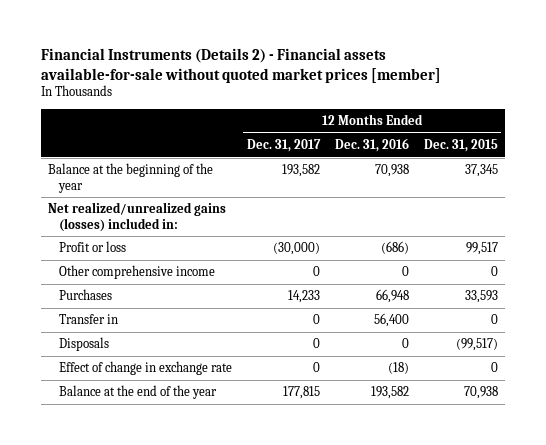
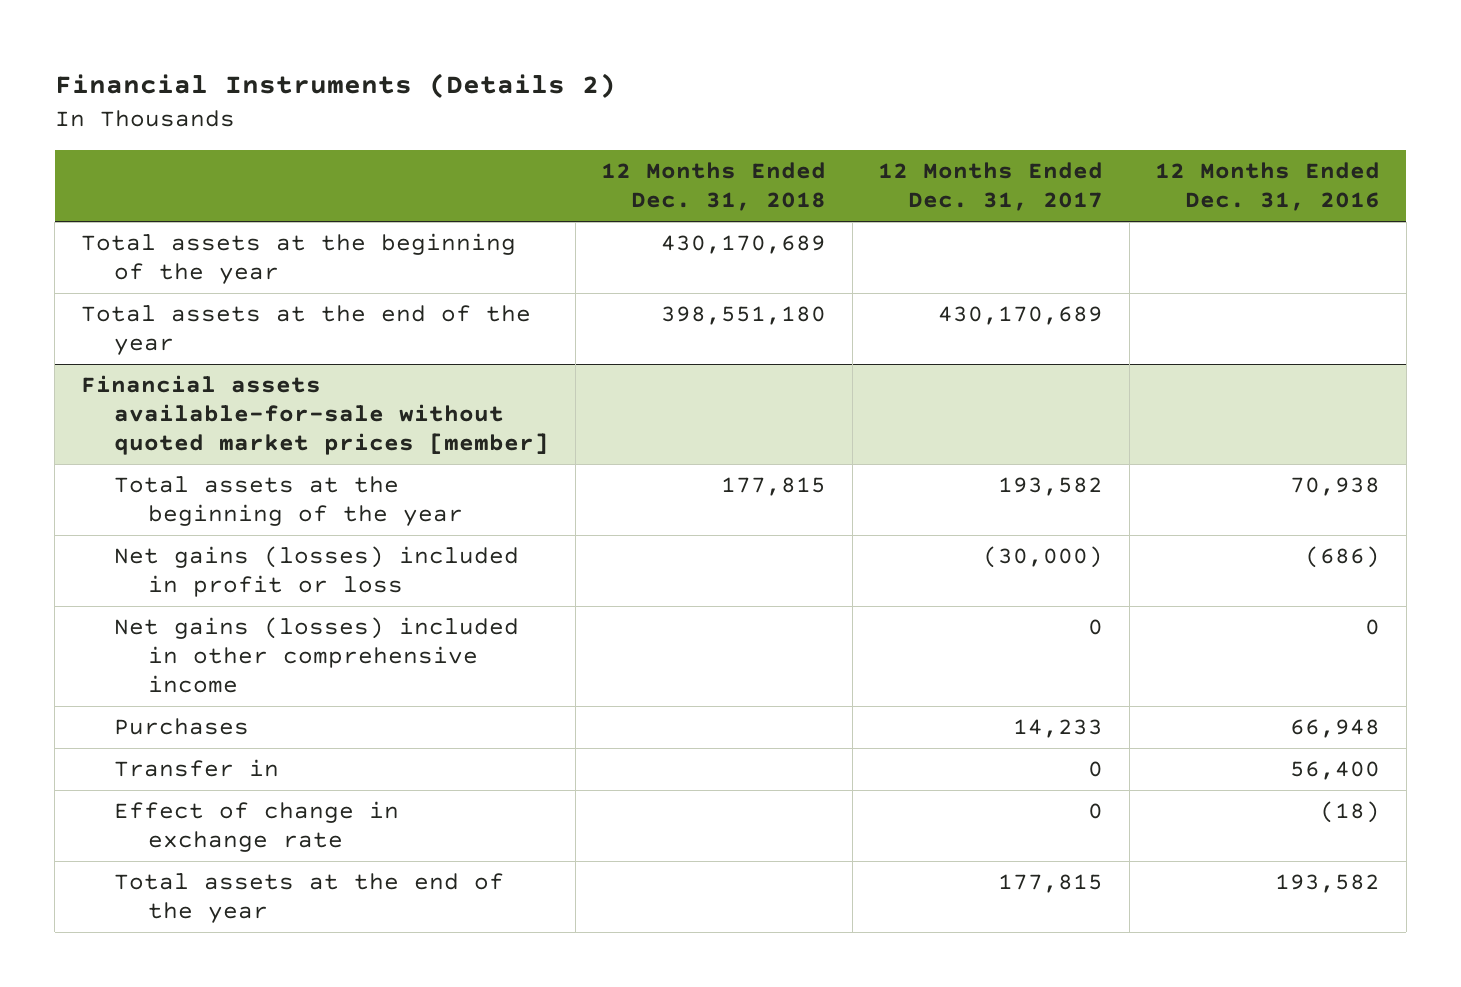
[40,48,441,83] Financial Instruments (Details 2) - Financial assets available-for-sale without quoted market prices [member] -> [54,72,616,98] Financial Instruments (Details 2)
[423,138,498,152] Dec. 31, 2015 -> none
none -> [601,162,827,212] 12 Months Ended Dec. 31, 2018
[48,202,227,232] Net realized/unrealized gains (losses) included in: -> none
none -> [80,233,516,285] Total assets at the beginning of the year
none -> [80,305,531,356] Total assets at the end of the year
none -> [80,375,550,456] Financial assets available-for-sale without quoted market prices [member]
[48,163,214,193] Balance at the beginning of the year -> [114,476,463,527] Total assets at the beginning of the year
[59,241,127,253] Profit or loss -> [114,546,520,598] Net gains (losses) included in profit or loss
[59,265,216,280] Other comprehensive income -> [114,617,520,694] Net gains (losses) included in other comprehensive income
[59,337,110,352] Disposals -> none
[59,385,218,400] Balance at the end of the year -> [114,873,505,924] Total assets at the end of the year

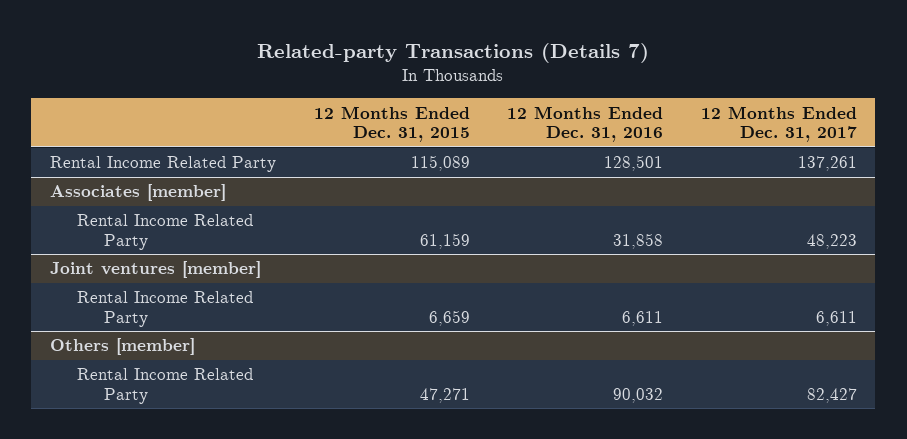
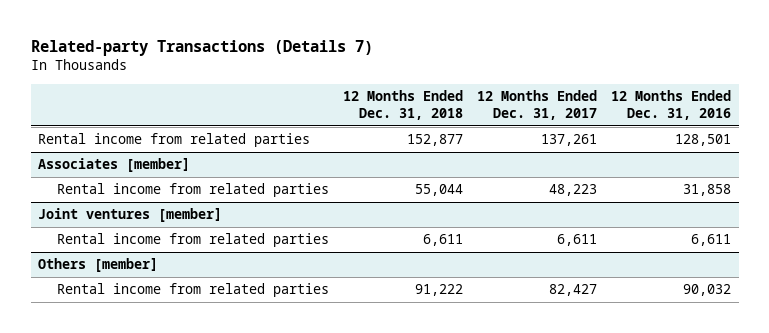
[313,105,470,143] 12 Months Ended Dec. 31, 2015 -> none
none -> [343,89,464,121] 12 Months Ended Dec. 31, 2018
[50,156,277,173] Rental Income Related Party -> [37,133,310,148] Rental income from related parties
[76,214,253,251] Rental Income Related Party -> [57,183,330,198] Rental income from related parties
[76,291,253,328] Rental Income Related Party -> [57,233,330,248] Rental income from related parties
[76,368,253,405] Rental Income Related Party -> [57,283,330,298] Rental income from related parties

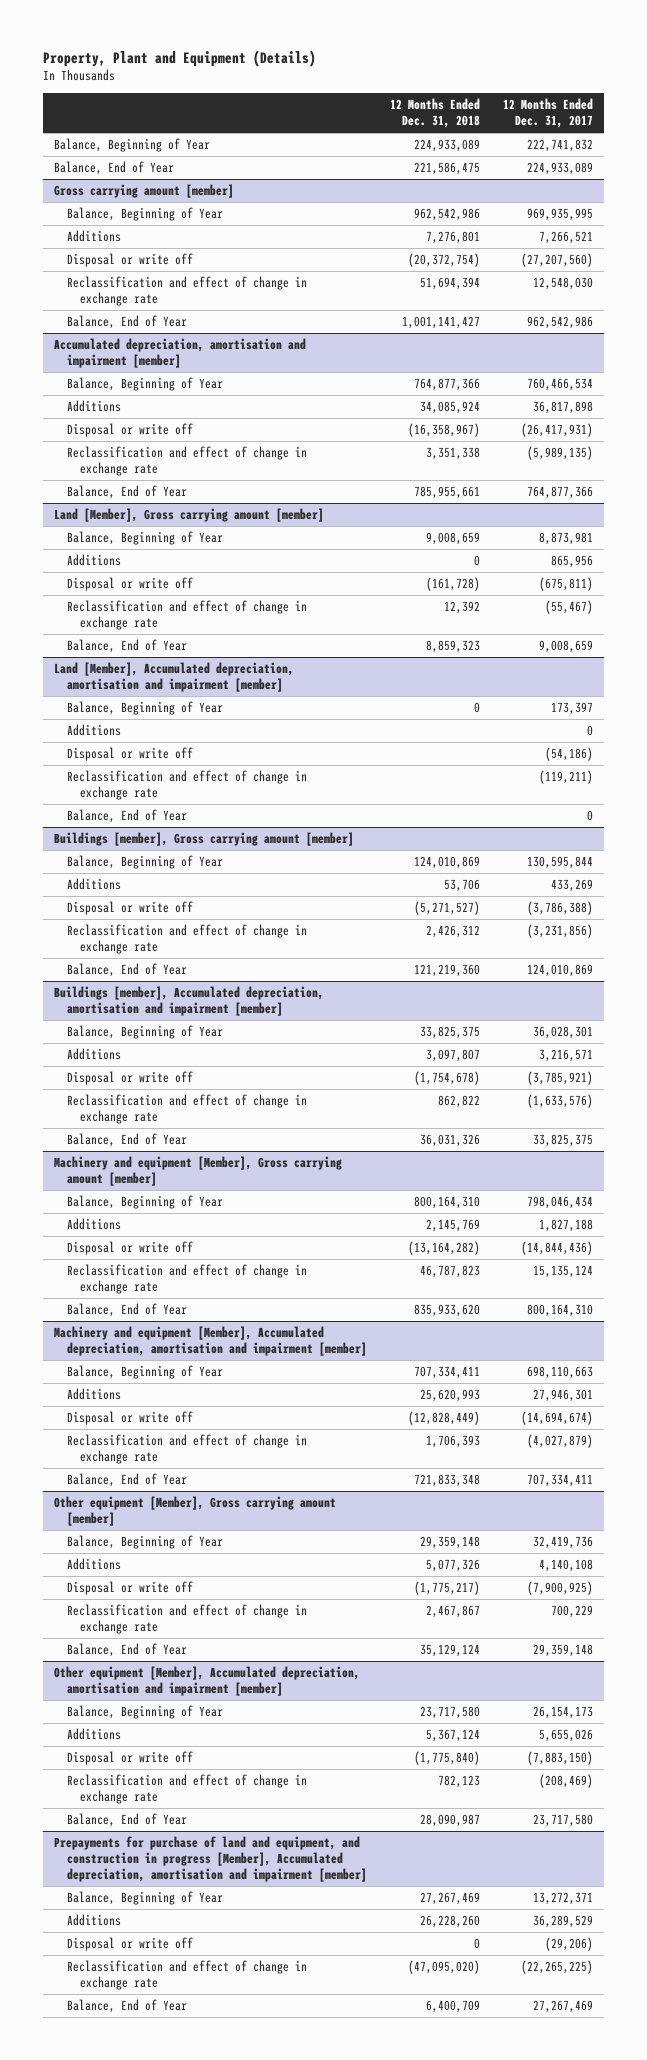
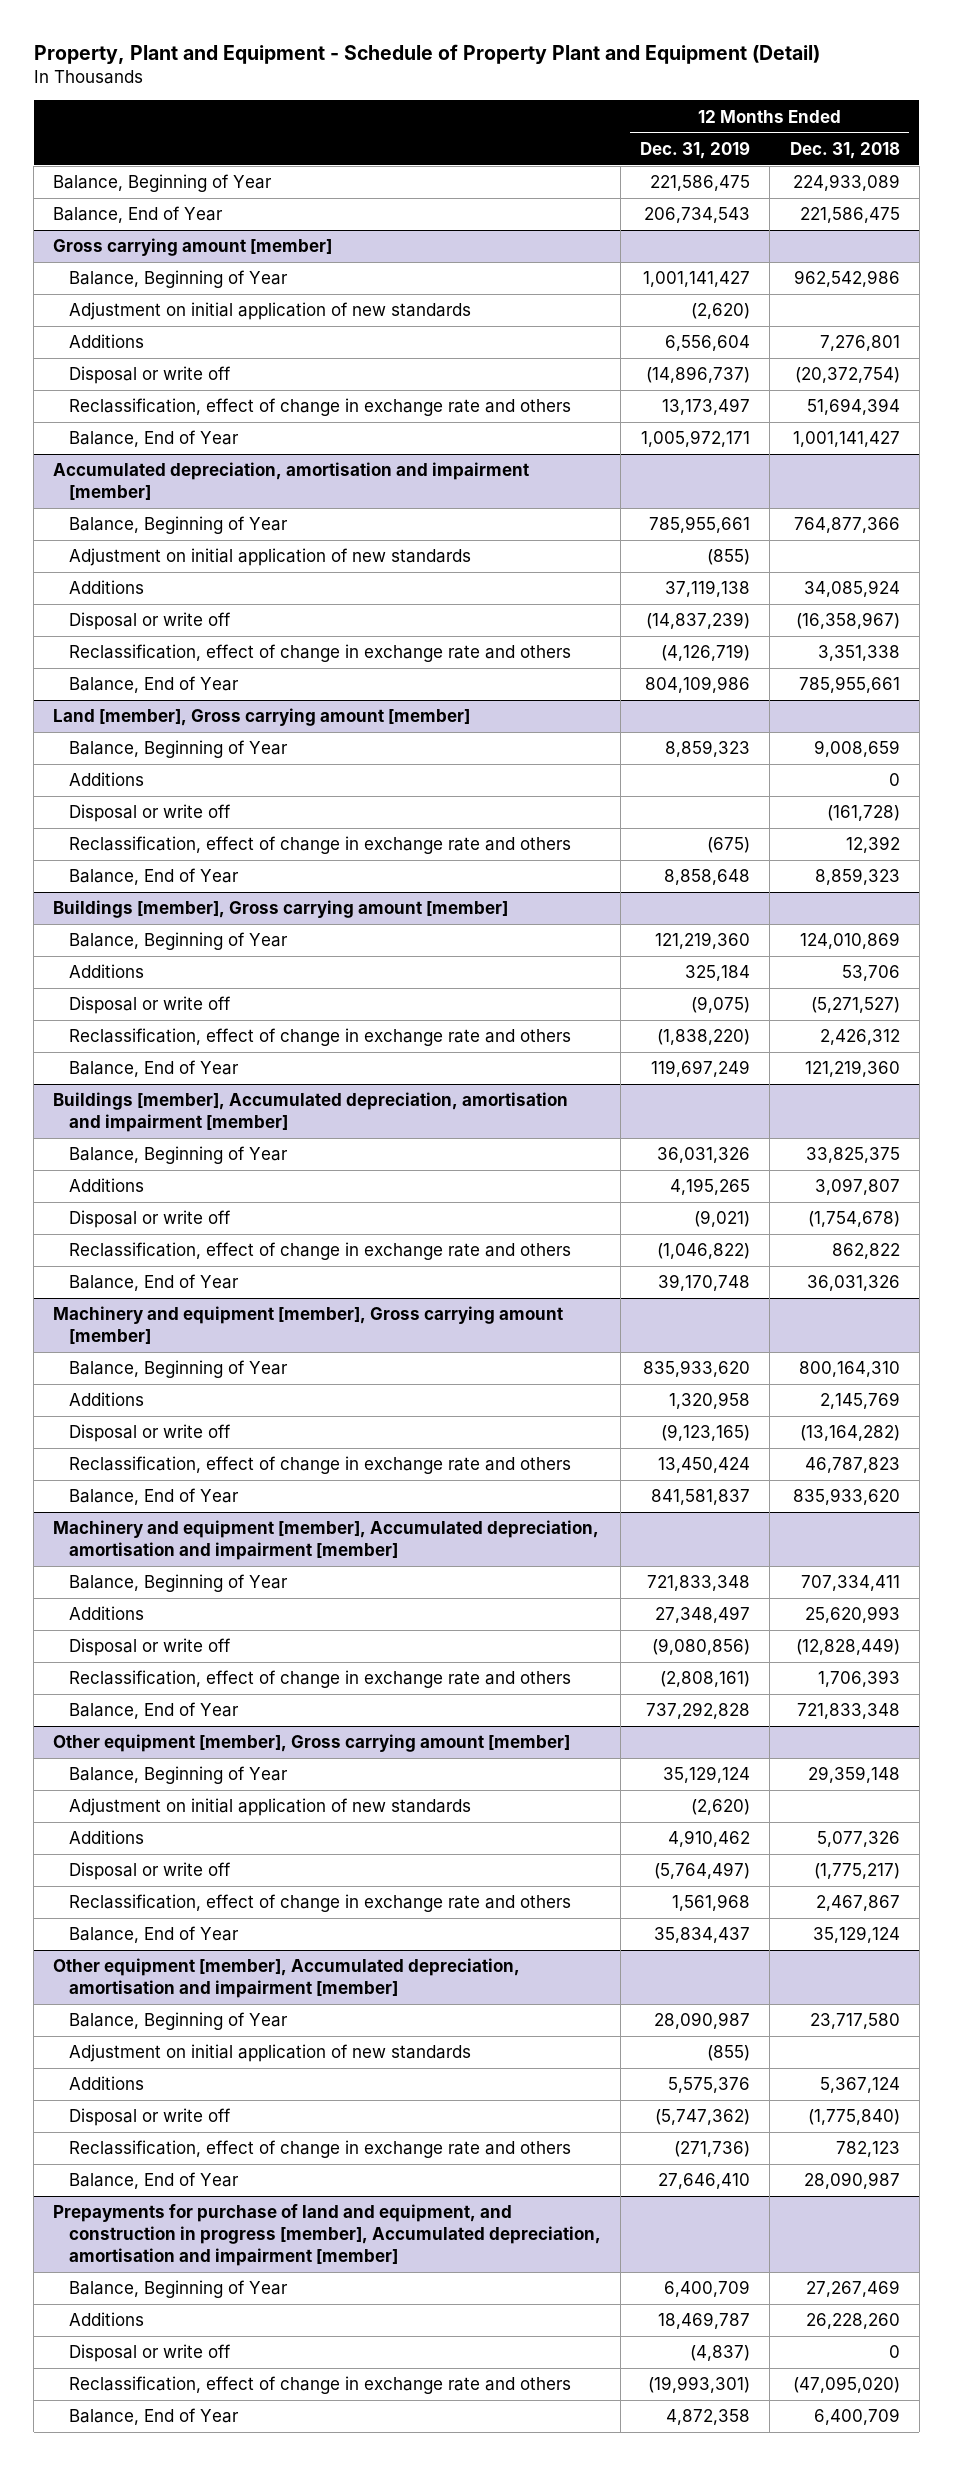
[42,49,316,67] Property, Plant and Equipment (Details) -> [33,44,820,65] Property, Plant and Equipment - Schedule of Property Plant and Equipment (Detail)
[502,98,593,129] 12 Months Ended Dec. 31, 2017 -> none
none -> [640,140,751,159] Dec. 31, 2019
none -> [68,302,471,321] Adjustment on initial application of new standards
[67,276,308,307] Reclassification and effect of change in exchange rate -> [68,398,571,417] Reclassification, effect of change in exchange rate and others
none -> [68,548,471,567] Adjustment on initial application of new standards
[67,446,308,477] Reclassification and effect of change in exchange rate -> [68,644,571,663] Reclassification, effect of change in exchange rate and others
[54,508,325,523] Land [Member], Gross carrying amount [member] -> [53,708,471,727] Land [member], Gross carrying amount [member]
[67,600,308,631] Reclassification and effect of change in exchange rate -> [68,836,571,855] Reclassification, effect of change in exchange rate and others
[54,662,295,693] Land [Member], Accumulated depreciation, amortisation and impairment [member] -> none
[67,701,224,716] Balance, Beginning of Year -> none
[67,724,122,737] Additions -> none
[67,747,194,762] Disposal or write off -> none
[67,770,308,801] Reclassification and effect of change in exchange rate -> none
[67,809,188,824] Balance, End of Year -> none
[67,924,308,955] Reclassification and effect of change in exchange rate -> [68,1028,571,1047] Reclassification, effect of change in exchange rate and others
[67,1094,308,1125] Reclassification and effect of change in exchange rate -> [68,1242,571,1261] Reclassification, effect of change in exchange rate and others
[54,1156,343,1187] Machinery and equipment [Member], Gross carrying amount [member] -> [53,1306,564,1345] Machinery and equipment [member], Gross carrying amount [member]
[67,1264,308,1295] Reclassification and effect of change in exchange rate -> [68,1456,571,1475] Reclassification, effect of change in exchange rate and others
[54,1326,368,1357] Machinery and equipment [Member], Accumulated depreciation, amortisation and impairment [member] -> [53,1520,600,1561] Machinery and equipment [member], Accumulated depreciation, amortisation and impairment [member]
[67,1434,308,1465] Reclassification and effect of change in exchange rate -> [68,1670,571,1689] Reclassification, effect of change in exchange rate and others
[54,1496,337,1527] Other equipment [Member], Gross carrying amount [member] -> [53,1734,571,1753] Other equipment [member], Gross carrying amount [member]
none -> [68,1798,471,1817] Adjustment on initial application of new standards
[67,1604,308,1635] Reclassification and effect of change in exchange rate -> [68,1894,571,1913] Reclassification, effect of change in exchange rate and others
[54,1666,361,1697] Other equipment [Member], Accumulated depreciation, amortisation and impairment [member] -> [53,1958,521,1999] Other equipment [member], Accumulated depreciation, amortisation and impairment [member]
none -> [68,2044,471,2063] Adjustment on initial application of new standards
[67,1774,308,1805] Reclassification and effect of change in exchange rate -> [68,2140,571,2159] Reclassification, effect of change in exchange rate and others
[54,1836,368,1882] Prepayments for purchase of land and equipment, and construction in progress [Member], Accumulated depreciation, amortisation and impairment [member] -> [53,2204,601,2267] Prepayments for purchase of land and equipment, and construction in progress [member], Accumulated depreciation, amortisation and impairment [member]
[67,1960,308,1991] Reclassification and effect of change in exchange rate -> [68,2376,571,2395] Reclassification, effect of change in exchange rate and others

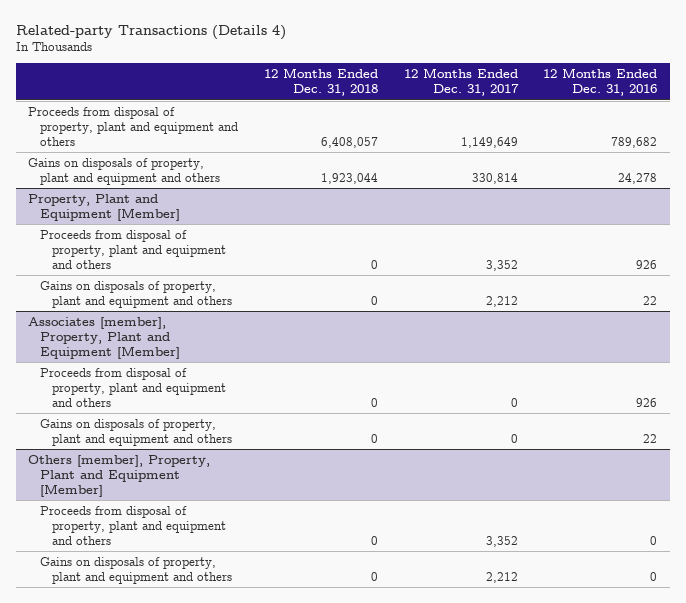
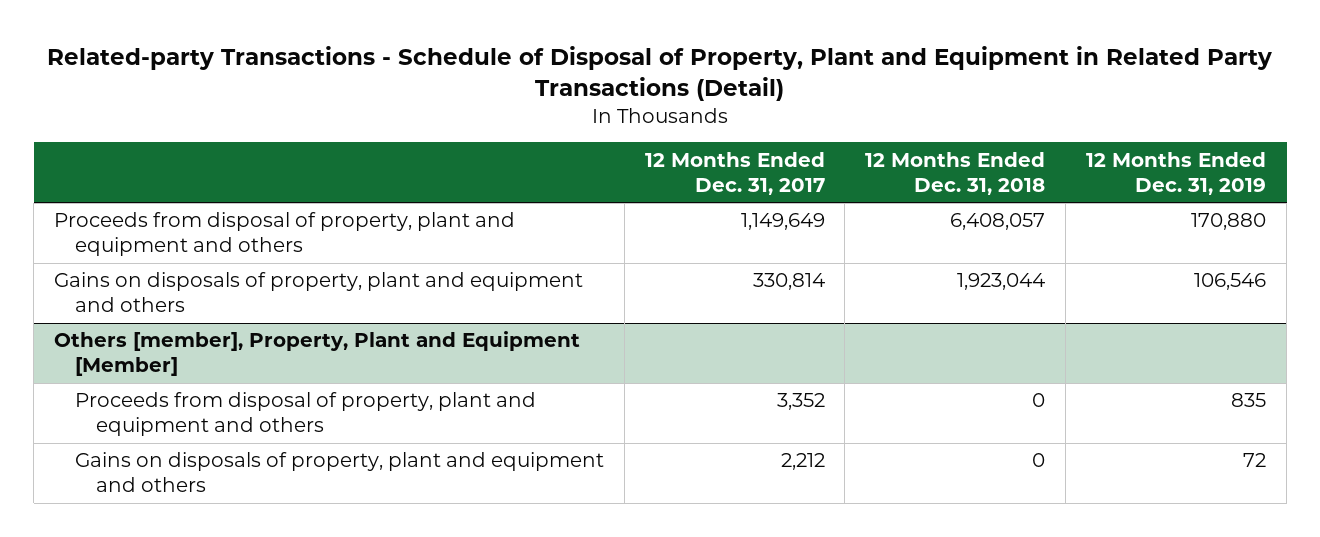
[15,24,286,40] Related-party Transactions (Details 4) -> [47,45,1273,101] Related-party Transactions - Schedule of Disposal of Property, Plant and Equipment in Related Party Transactions (Detail)
[543,68,658,97] 12 Months Ended Dec. 31, 2016 -> none
none -> [1086,151,1267,195] 12 Months Ended Dec. 31, 2019
[28,193,181,221] Property, Plant and Equipment [Member] -> none
[40,229,227,269] Proceeds from disposal of property, plant and equipment and others -> none
[40,280,233,308] Gains on disposals of property, plant and equipment and others -> none
[28,316,181,359] Associates [member], Property, Plant and Equipment [Member] -> none
[40,367,227,407] Proceeds from disposal of property, plant and equipment and others -> none
[40,418,233,446] Gains on disposals of property, plant and equipment and others -> none

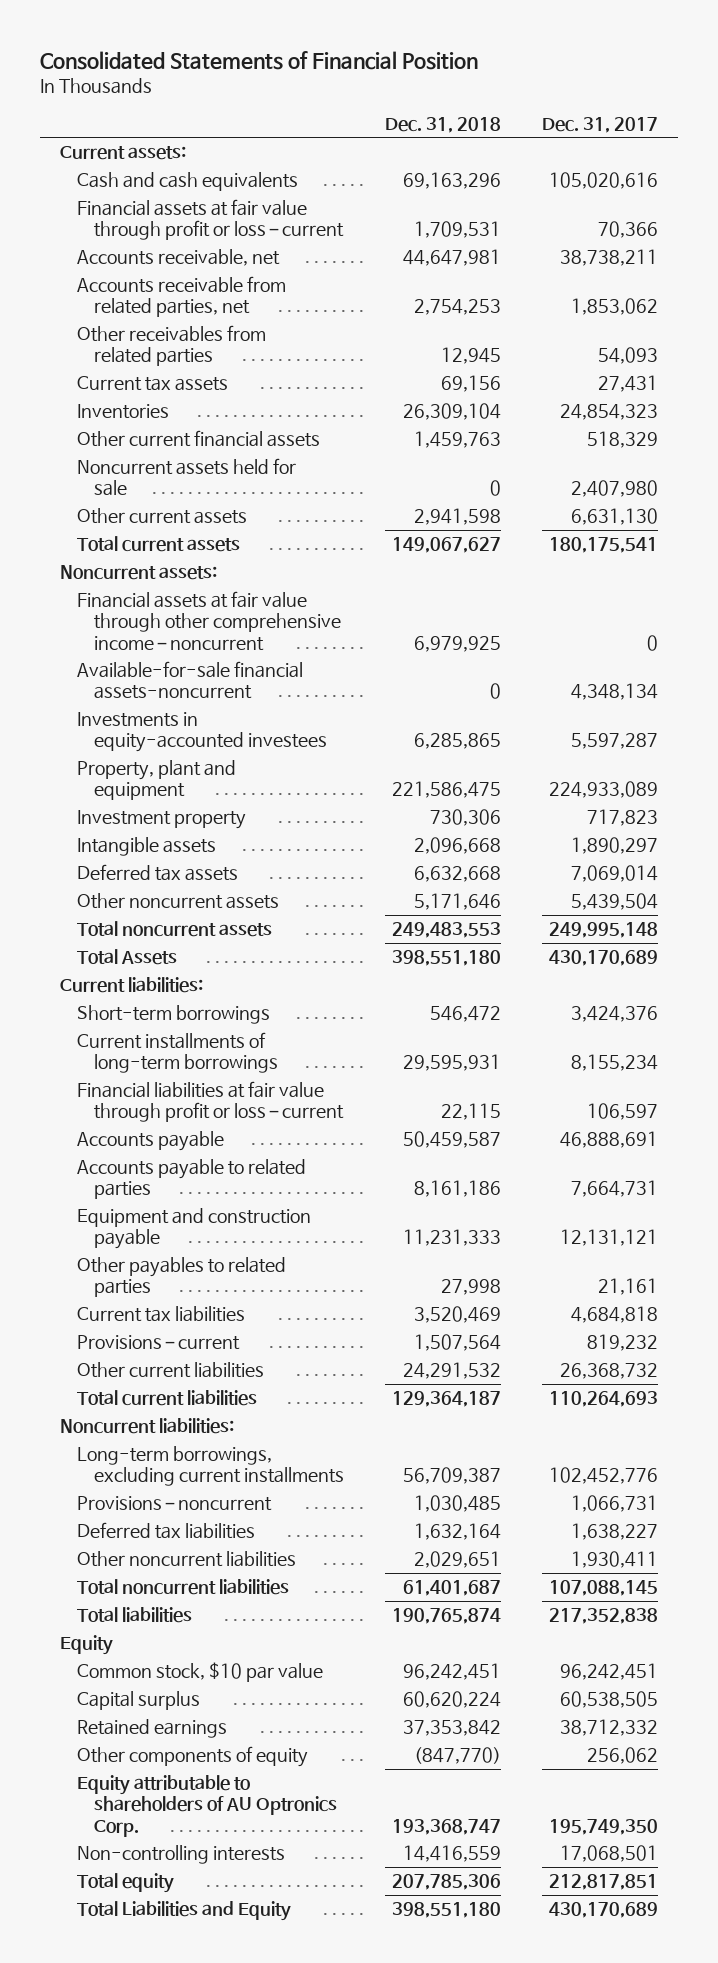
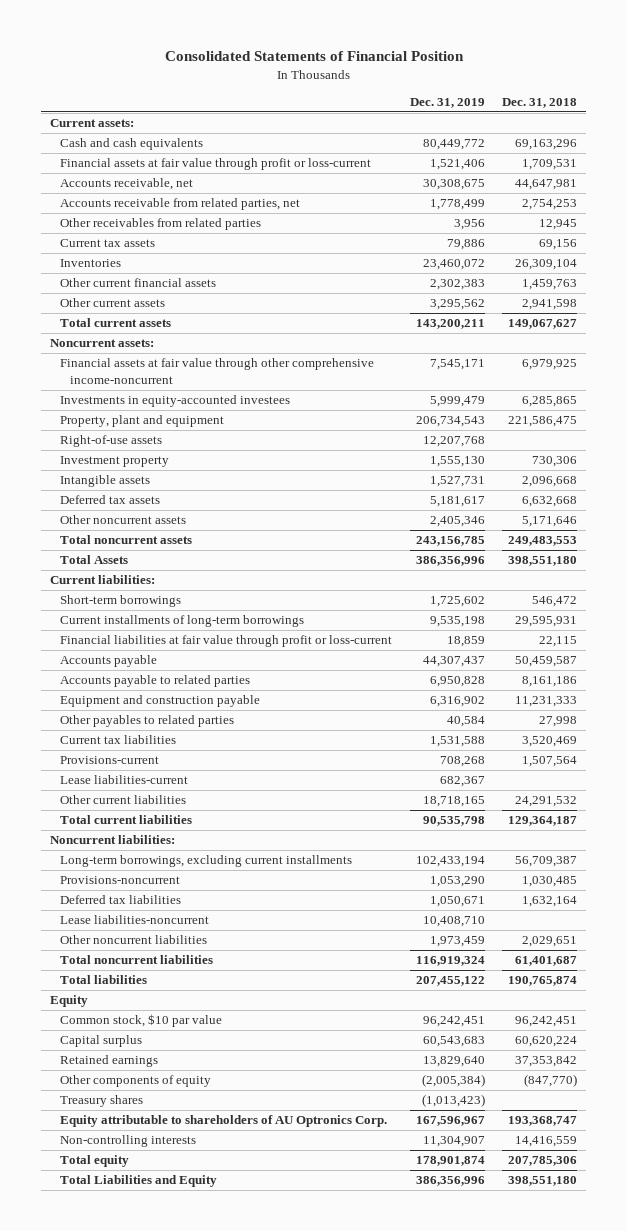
[541,116,658,133] Dec. 31, 2017 -> none
none -> [409,98,485,109] Dec. 31, 2019
[77,199,345,241] Financial assets at fair value through profit or loss－current -> [60,158,372,171] Financial assets at fair value through profit or loss-current
[77,458,297,497] Noncurrent assets held for sale -> none
[77,661,304,700] Available-for-sale financial assets-noncurrent -> none
[77,591,342,651] Financial assets at fair value through other comprehensive income－noncurrent -> [60,358,375,384] Financial assets at fair value through other comprehensive income-noncurrent
none -> [60,435,163,448] Right-of-use assets
[77,1081,345,1123] Financial liabilities at fair value through profit or loss－current -> [60,635,393,648] Financial liabilities at fair value through profit or loss-current
[77,1335,241,1351] Provisions－current -> [60,756,160,765] Provisions-current
none -> [60,775,189,785] Lease liabilities-current
[77,1496,273,1512] Provisions－noncurrent -> [60,876,181,885] Provisions-noncurrent
none -> [60,915,210,925] Lease liabilities-noncurrent
none -> [60,1095,144,1108] Treasury shares

